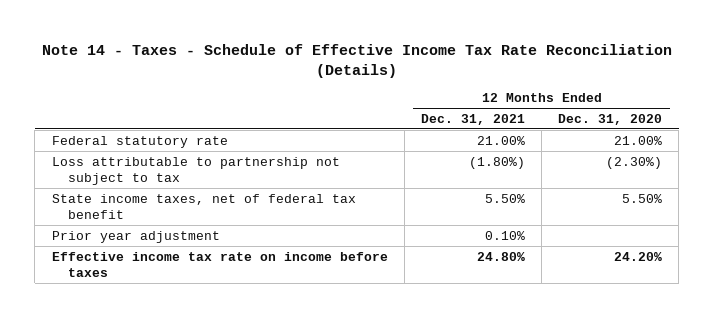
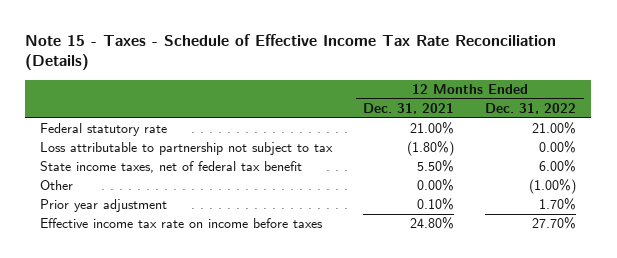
[41,43,672,78] Note 14 - Taxes - Schedule of Effective Income Tax Rate Reconciliation (Details) -> [25,33,557,71] Note 15 - Taxes - Schedule of Effective Income Tax Rate Reconciliation (Details)
[558,113,663,125] Dec. 31, 2020 -> none
none -> [485,102,577,114] Dec. 31, 2022
none -> [40,180,74,191] Other

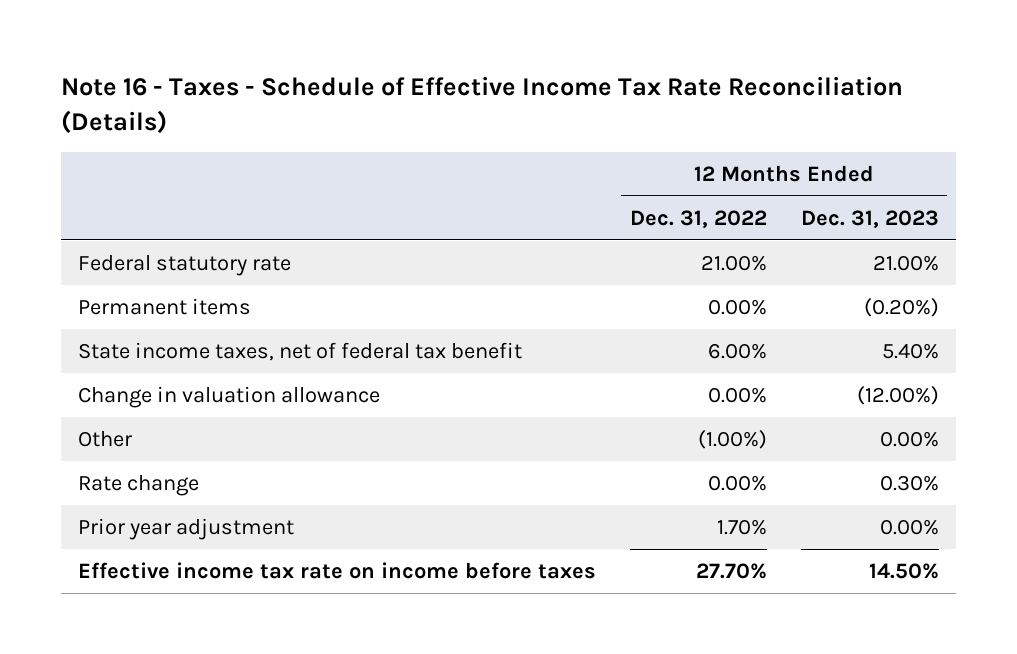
[25,33,557,71] Note 15 - Taxes - Schedule of Effective Income Tax Rate Reconciliation (Details) -> [60,76,903,134] Note 16 - Taxes - Schedule of Effective Income Tax Rate Reconciliation (Details)
[363,102,455,114] Dec. 31, 2021 -> none
none -> [800,209,939,228] Dec. 31, 2023
[40,142,334,156] Loss attributable to partnership not subject to tax -> none
none -> [77,297,251,315] Permanent items
none -> [77,385,380,408] Change in valuation allowance
none -> [77,474,199,496] Rate change

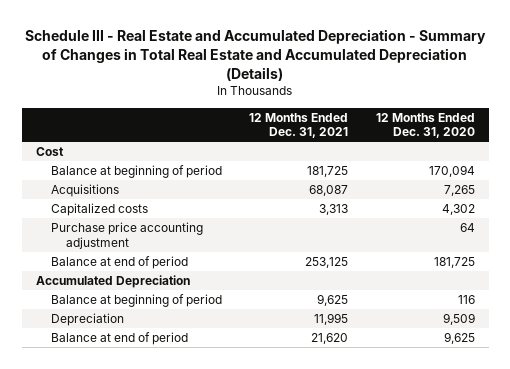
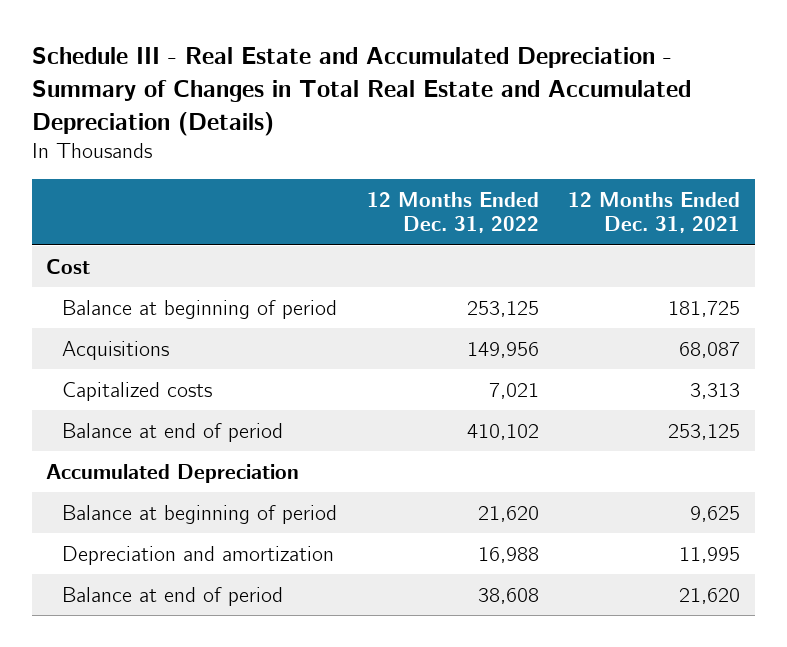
[375,112,475,139] 12 Months Ended Dec. 31, 2020 -> none
none -> [366,191,539,234] 12 Months Ended Dec. 31, 2022
[50,222,203,249] Purchase price accounting adjustment -> none
[50,313,124,327] Depreciation -> [62,545,335,565] Depreciation and amortization

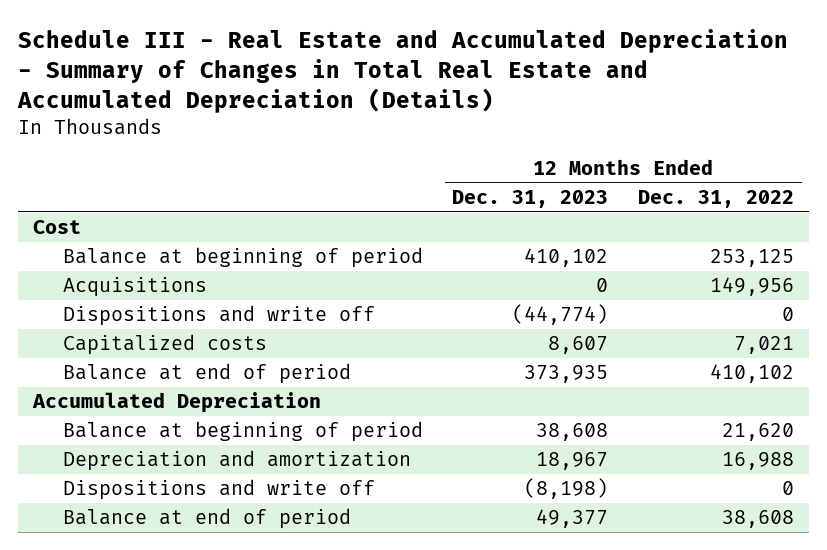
[568,191,741,234] 12 Months Ended Dec. 31, 2021 -> none
none -> [452,189,609,208] Dec. 31, 2023
none -> [62,305,375,327] Dispositions and write off
none -> [62,479,375,501] Dispositions and write off

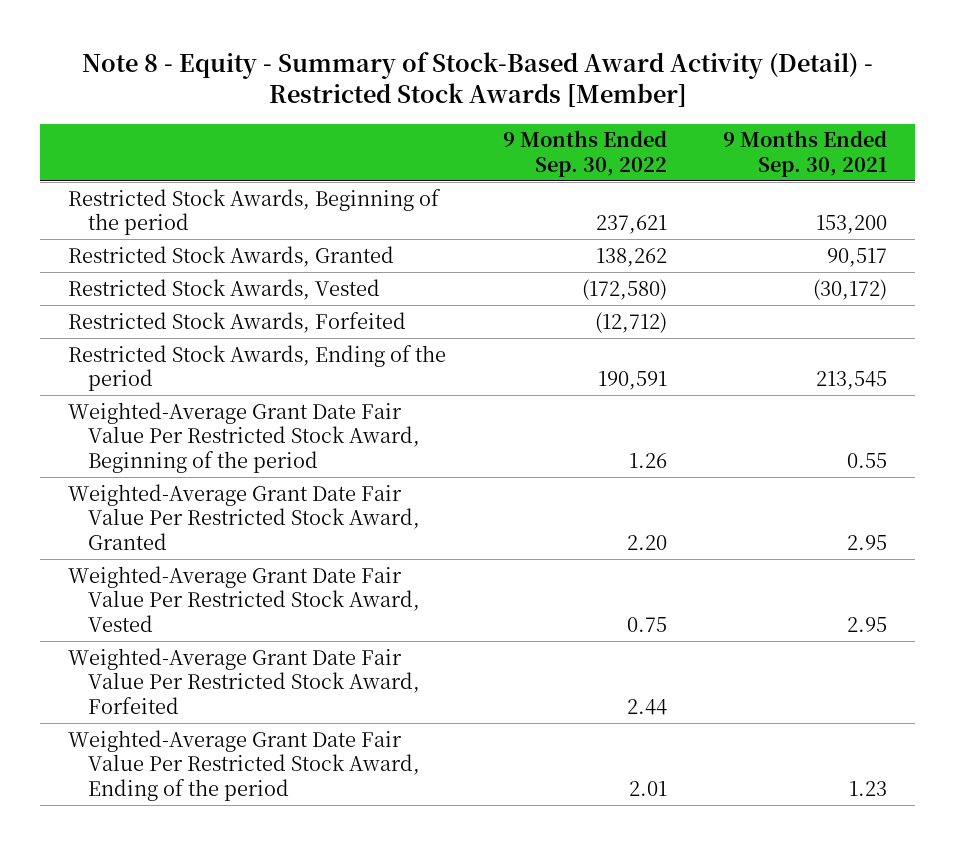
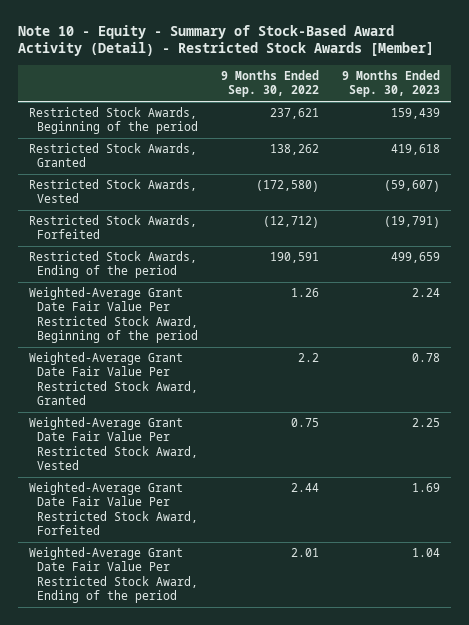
[81,51,873,108] Note 8 - Equity - Summary of Stock-Based Award Activity (Detail) - Restricted Stock Awards [Member] -> [17,24,434,57] Note 10 - Equity - Summary of Stock-Based Award Activity (Detail) - Restricted Stock Awards [Member]
[722,130,887,177] 9 Months Ended Sep. 30, 2021 -> none
none -> [341,69,440,98] 9 Months Ended Sep. 30, 2023
[626,534,667,550] 2.20 -> [298,352,320,362] 2.2

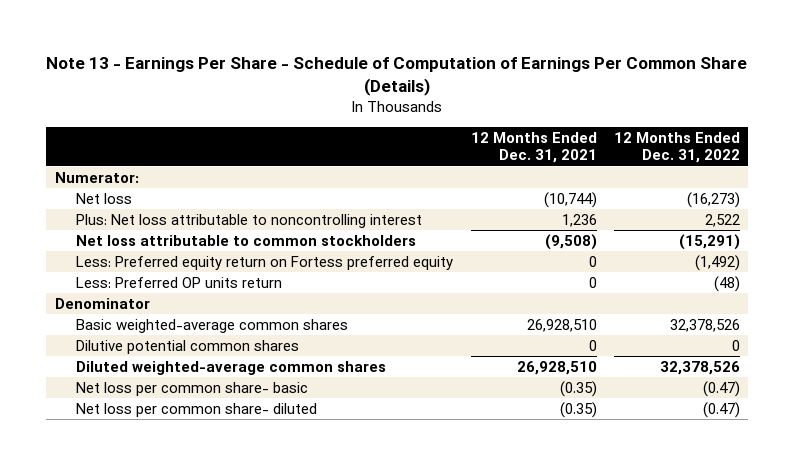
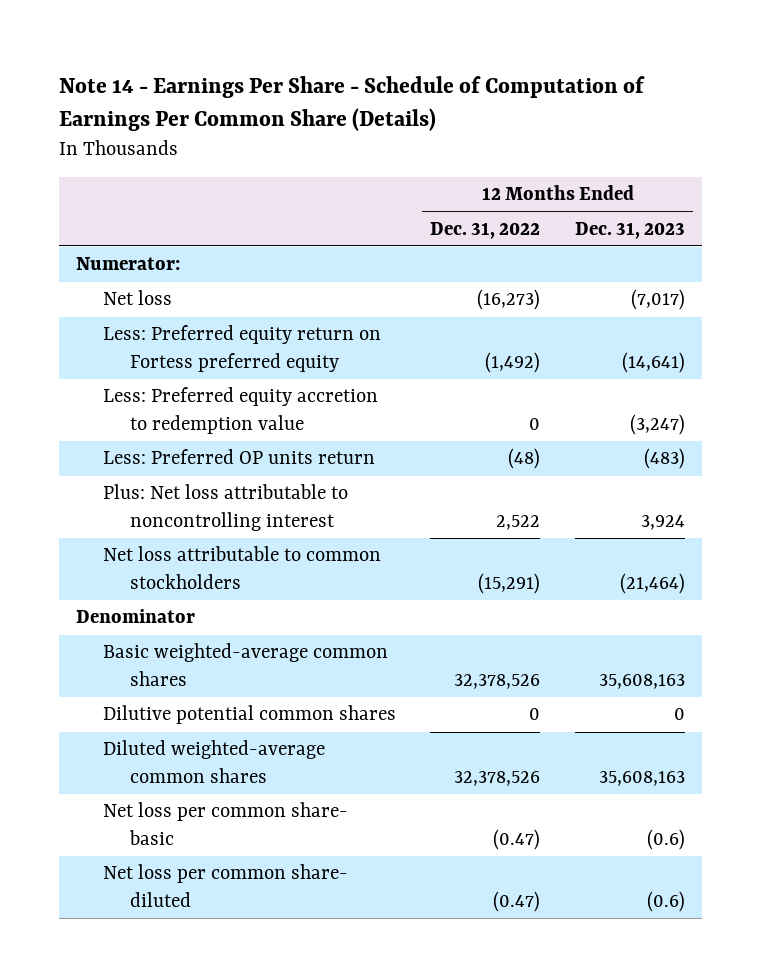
[46,57,748,97] Note 13 - Earnings Per Share - Schedule of Computation of Earnings Per Common Share (Details) -> [59,75,646,132] Note 14 - Earnings Per Share - Schedule of Computation of Earnings Per Common Share (Details)
[470,131,597,164] 12 Months Ended Dec. 31, 2021 -> none
none -> [574,221,685,239] Dec. 31, 2023
none -> [103,387,379,435] Less: Preferred equity accretion to redemption value
[76,213,423,228] Plus: Net loss attributable to noncontrolling interest -> [103,484,349,532] Plus: Net loss attributable to noncontrolling interest
[76,234,417,246] Net loss attributable to common stockholders -> [103,546,382,590] Net loss attributable to common stockholders

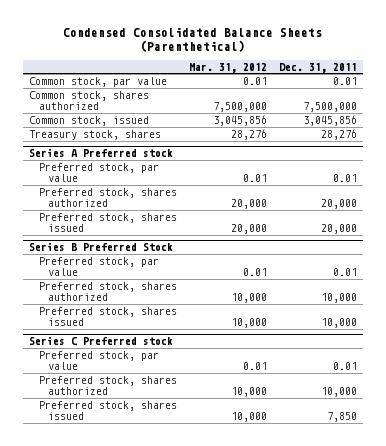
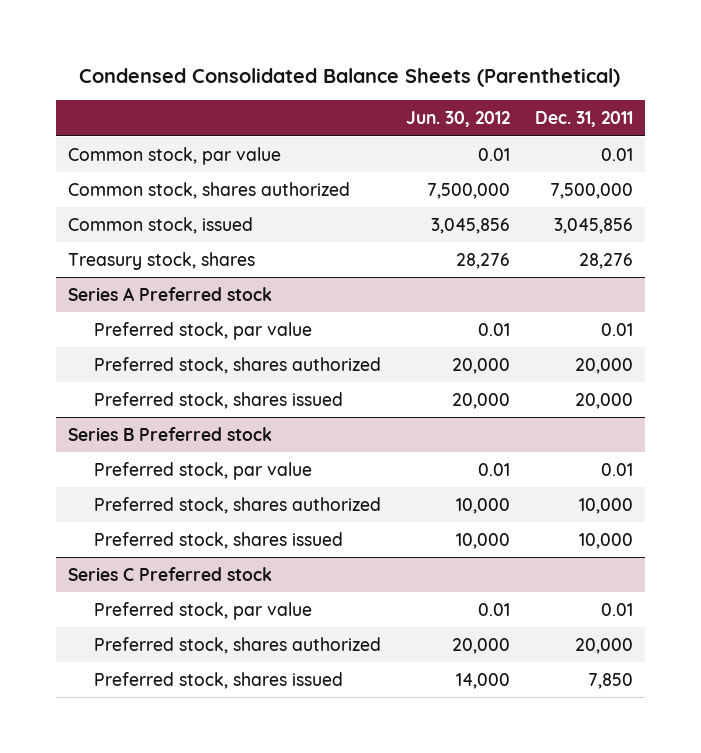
[188,62,267,73] Mar. 31, 2012 -> none
none -> [405,111,510,128] Jun. 30, 2012
[29,242,174,252] Series B Preferred Stock -> [68,426,273,441] Series B Preferred stock
[320,387,357,398] 10,000 -> [574,637,633,654] 20,000

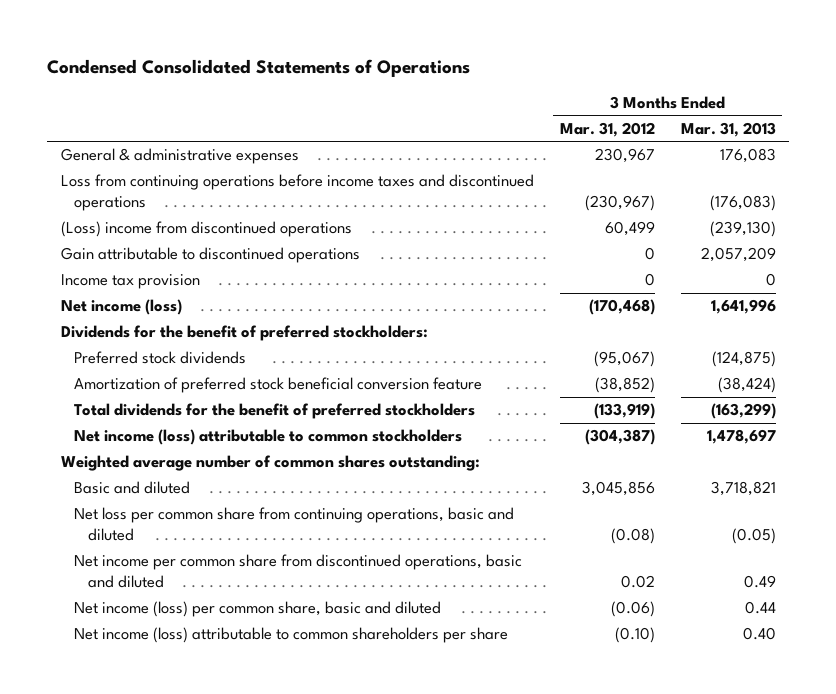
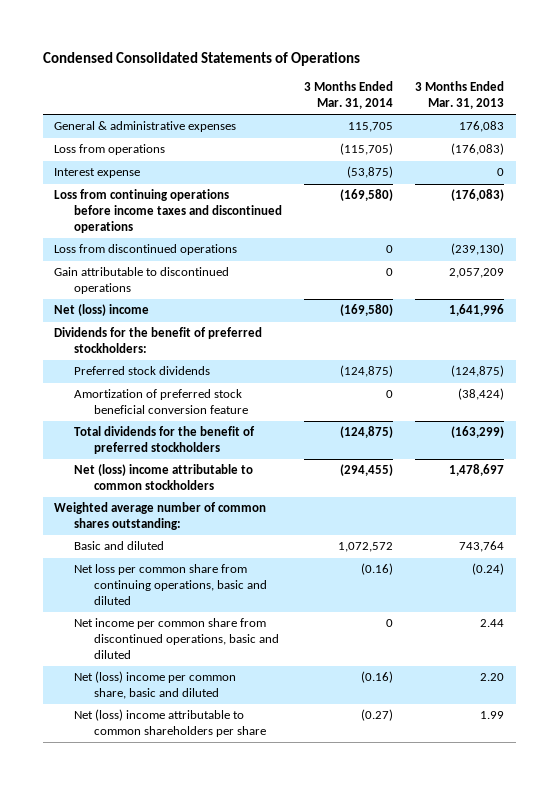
[559,121,655,137] Mar. 31, 2012 -> none
none -> [304,81,394,110] 3 Months Ended Mar. 31, 2014
none -> [54,144,166,156] Loss from operations
none -> [54,168,141,179] Interest expense
[60,221,352,238] (Loss) income from discontinued operations -> [54,244,238,256] Loss from discontinued operations
[60,274,200,290] Income tax provision -> none
[60,299,182,316] Net income (loss) -> [54,304,150,317] Net (loss) income
[74,429,463,446] Net income (loss) attributable to common stockholders -> [73,464,253,491] Net (loss) income attributable to common stockholders
[710,481,776,497] 3,718,821 -> [459,541,505,553] 743,764
[731,528,776,545] (0.05) -> [472,563,505,576] (0.24)
[743,575,776,589] 0.49 -> [480,619,505,628] 2.44
[74,601,442,618] Net income (loss) per common share, basic and diluted -> [73,671,236,700] Net (loss) income per common share, basic and diluted
[744,601,776,615] 0.44 -> [480,673,505,682] 2.20
[74,627,509,644] Net income (loss) attributable to common shareholders per share -> [73,709,266,738] Net (loss) income attributable to common shareholders per share
[742,627,776,641] 0.40 -> [480,711,505,720] 1.99

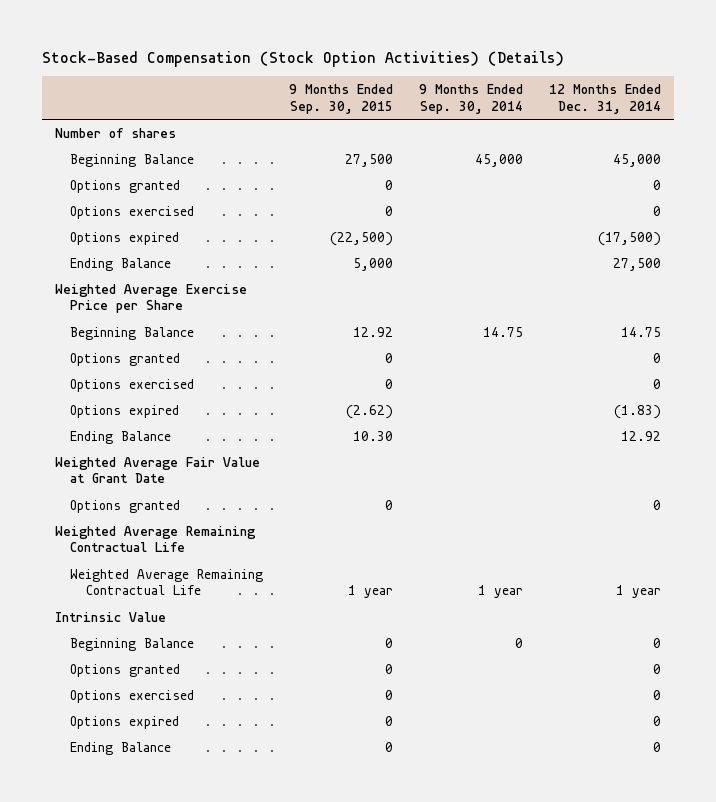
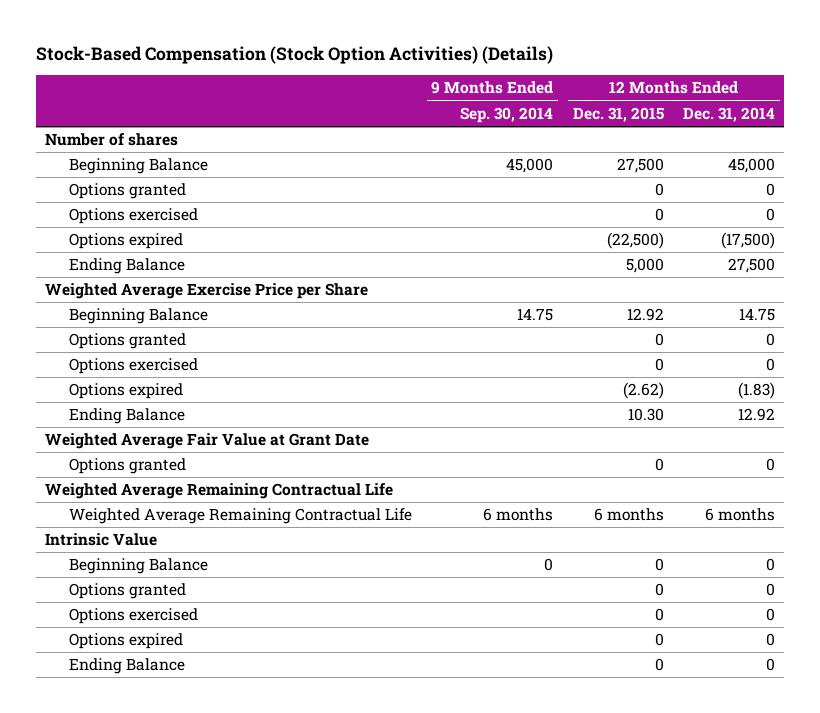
[289,84,394,114] 9 Months Ended Sep. 30, 2015 -> none
none -> [572,106,664,122] Dec. 31, 2015
[478,585,524,599] 1 year -> [483,508,554,522] 6 months
[616,585,662,599] 1 year -> [704,508,775,522] 6 months

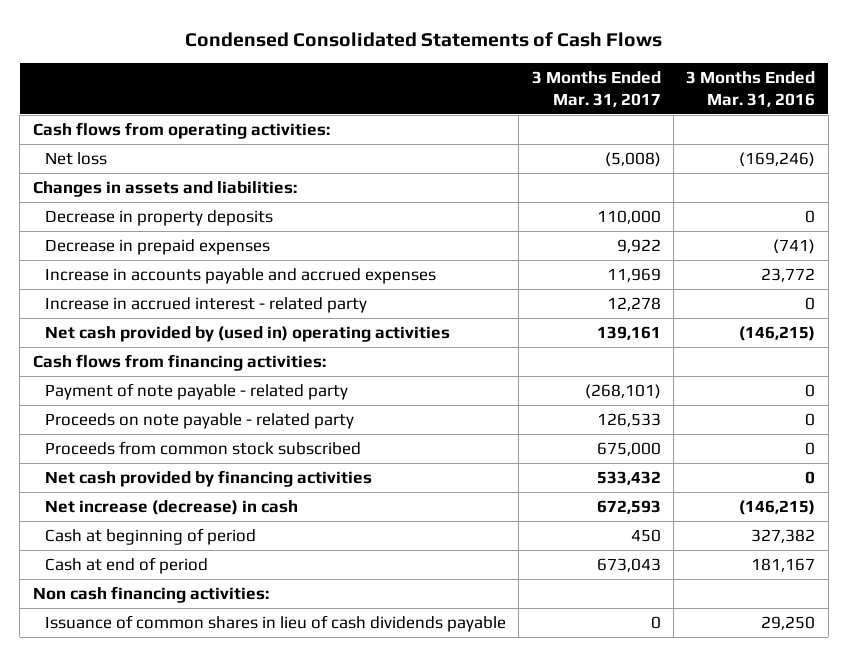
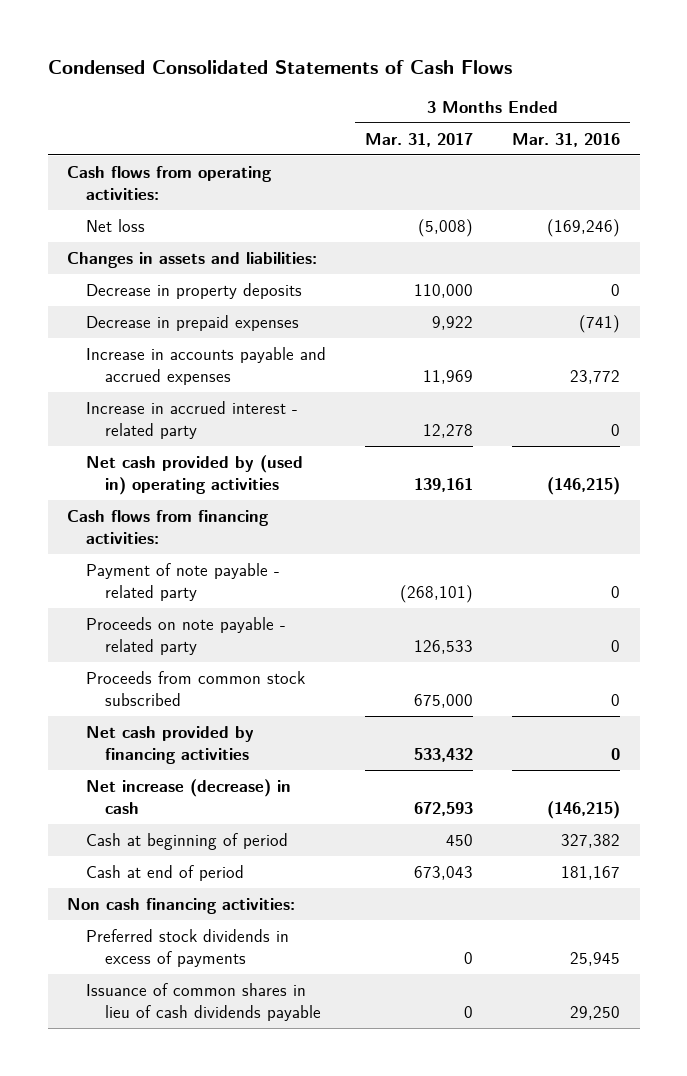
none -> [86,928,290,967] Preferred stock dividends in excess of payments

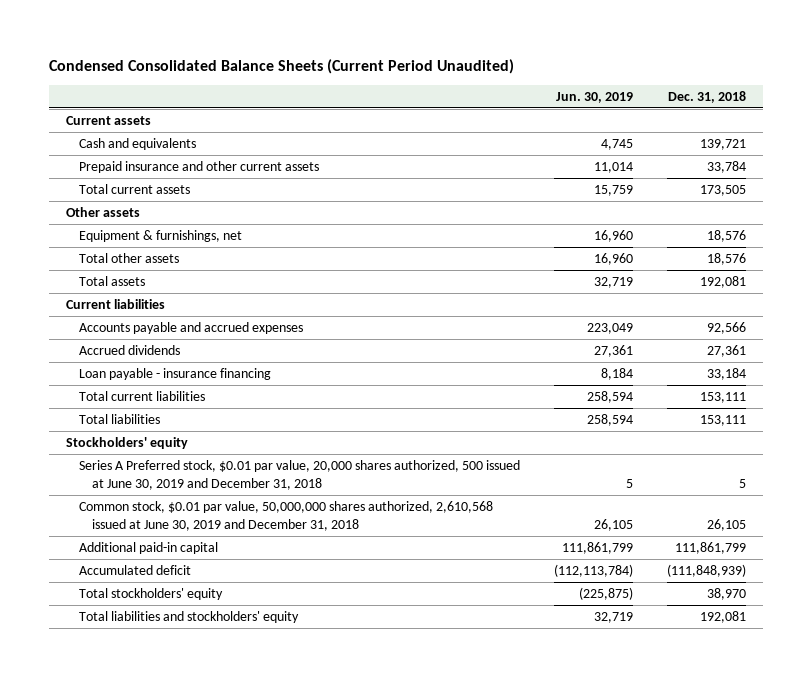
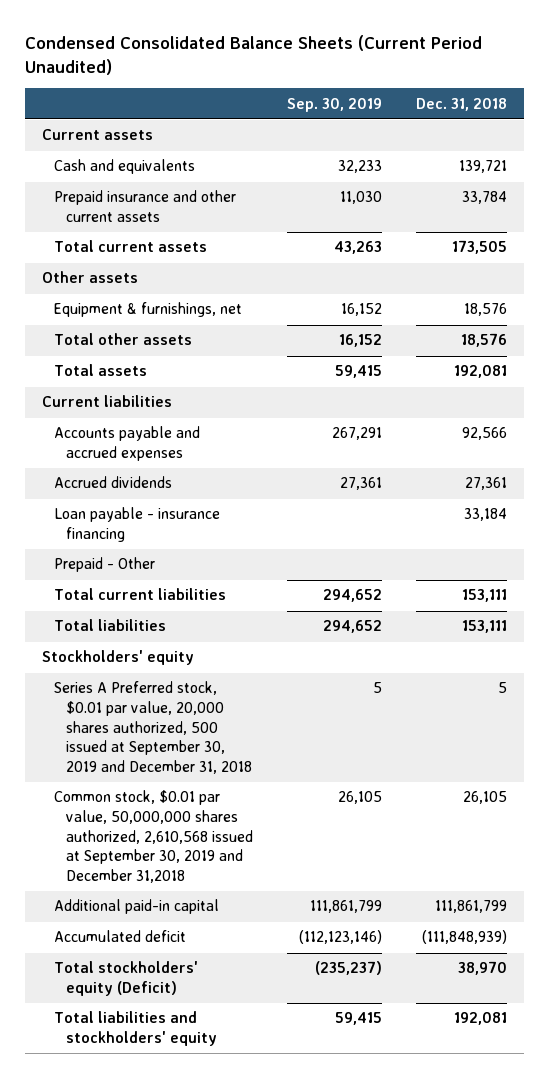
[555,91,633,103] Jun. 30, 2019 -> none
none -> [287,97,383,112] Sep. 30, 2019
none -> [54,557,156,573] Prepaid - Other
[78,460,520,491] Series A Preferred stock, $0.01 par value, 20,000 shares authorized, 500 issued at June 30, 2019 and December 31, 2018 -> [54,681,252,774] Series A Preferred stock, $0.01 par value, 20,000 shares authorized, 500 issued at September 30, 2019 and December 31, 2018
[78,501,493,532] Common stock, $0.01 par value, 50,000,000 shares authorized, 2,610,568 issued at June 30, 2019 and December 31, 2018 -> [54,790,253,883] Common stock, $0.01 par value, 50,000,000 shares authorized, 2,610,568 issued at September 30, 2019 and December 31,2018
[78,588,223,601] Total stockholders' equity -> [54,961,199,996] Total stockholders' equity (Deficit)

